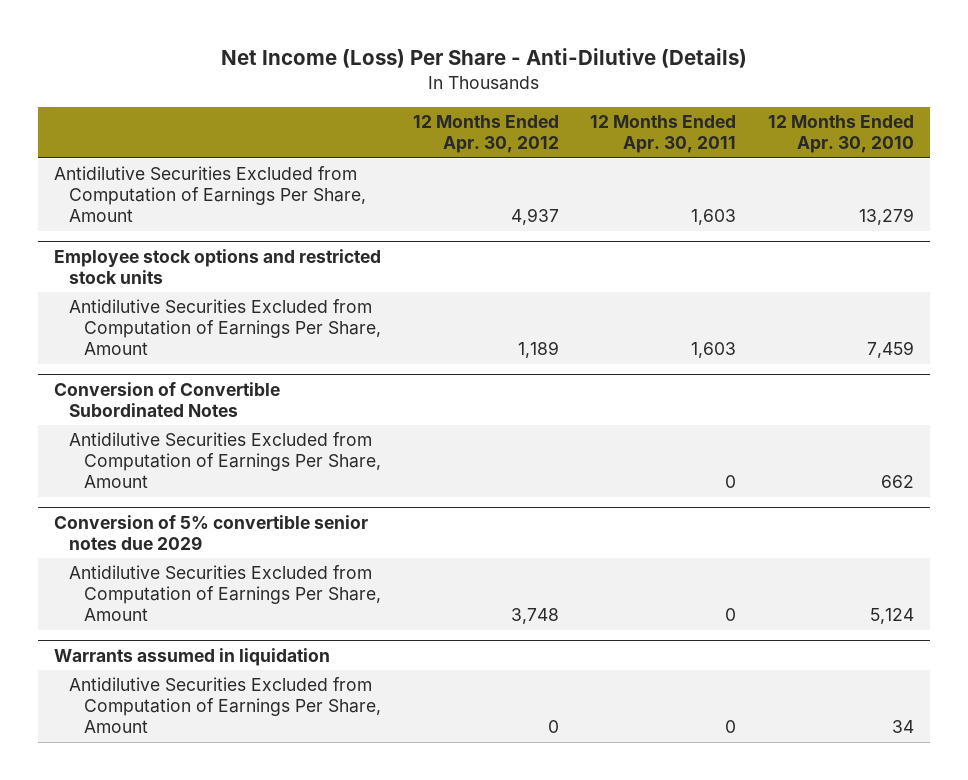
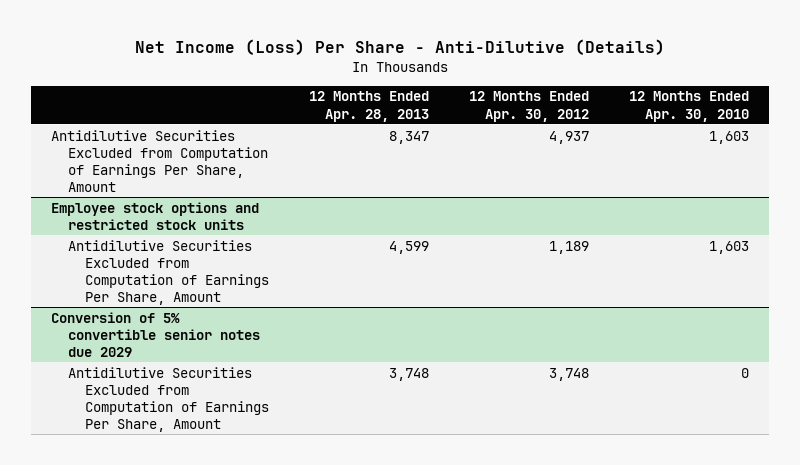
[590,115,737,154] 12 Months Ended Apr. 30, 2011 -> none
none -> [308,91,429,122] 12 Months Ended Apr. 28, 2013
[859,208,915,226] 13,279 -> [708,130,749,144] 1,603
[53,381,280,417] Conversion of Convertible Subordinated Notes -> none
[68,432,382,489] Antidilutive Securities Excluded from Computation of Earnings Per Share, Amount -> none
[867,341,915,359] 7,459 -> [708,240,749,254] 1,603
[53,647,330,666] Warrants assumed in liquidation -> none
[68,677,382,734] Antidilutive Securities Excluded from Computation of Earnings Per Share, Amount -> none
[870,608,915,625] 5,124 -> [740,367,749,378] 0

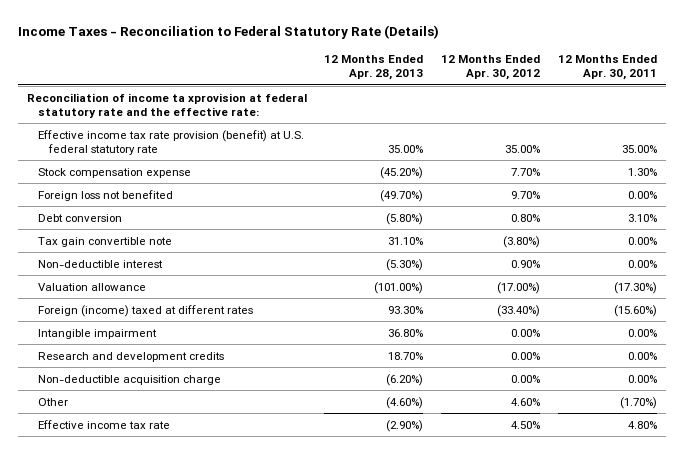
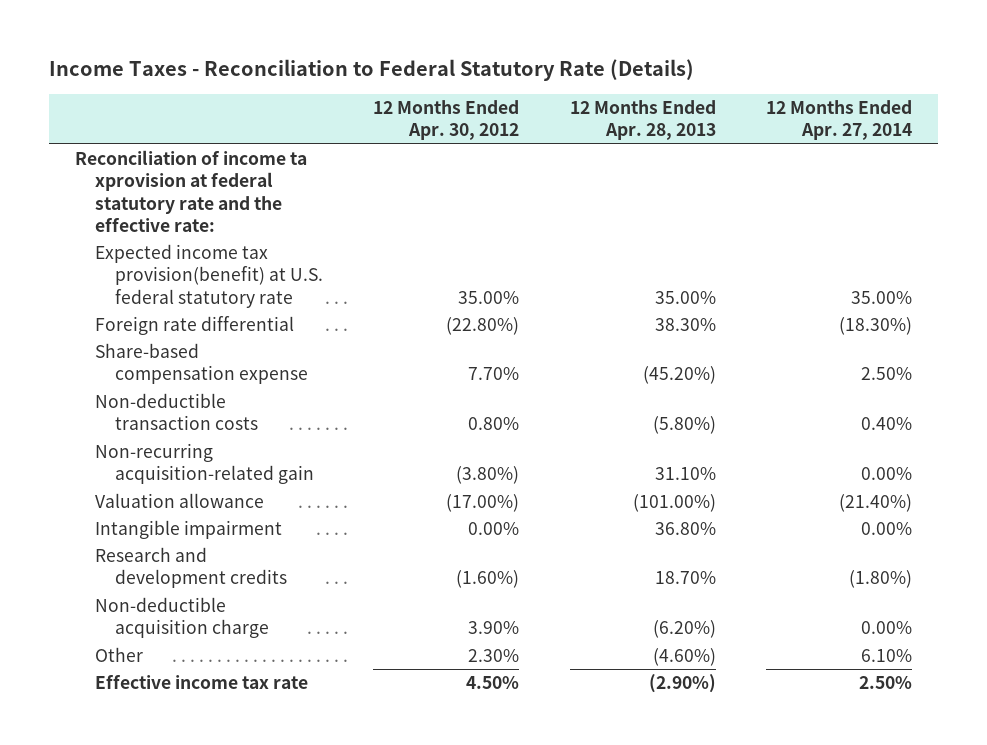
[558,55,658,81] 12 Months Ended Apr. 30, 2011 -> none
none -> [766,100,913,141] 12 Months Ended Apr. 27, 2014
[37,189,173,201] Foreign loss not benefited -> none
[37,259,163,268] Non-deductible interest -> none
[37,129,304,155] Effective income tax rate provision (benefit) at U.S. federal statutory rate -> [94,243,323,308] Expected income tax provision(benefit) at U.S. federal statutory rate
none -> [94,315,294,335] Foreign rate differential
[37,167,191,178] Stock compensation expense -> [94,342,308,385] Share-based compensation expense
[37,213,122,222] Debt conversion -> [94,392,258,431] Non-deductible transaction costs
[37,236,172,247] Tax gain convertible note -> [94,442,314,485] Non-recurring acquisition-related gain
[37,304,253,317] Foreign (income) taxed at different rates -> none
[511,351,541,360] 0.00% -> [456,570,520,589] (1.60%)
[511,374,541,383] 0.00% -> [468,621,520,635] 3.90%
[511,397,541,406] 4.60% -> [468,648,520,662] 2.30%

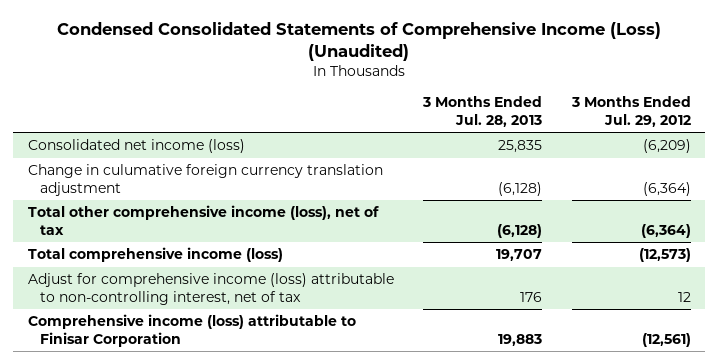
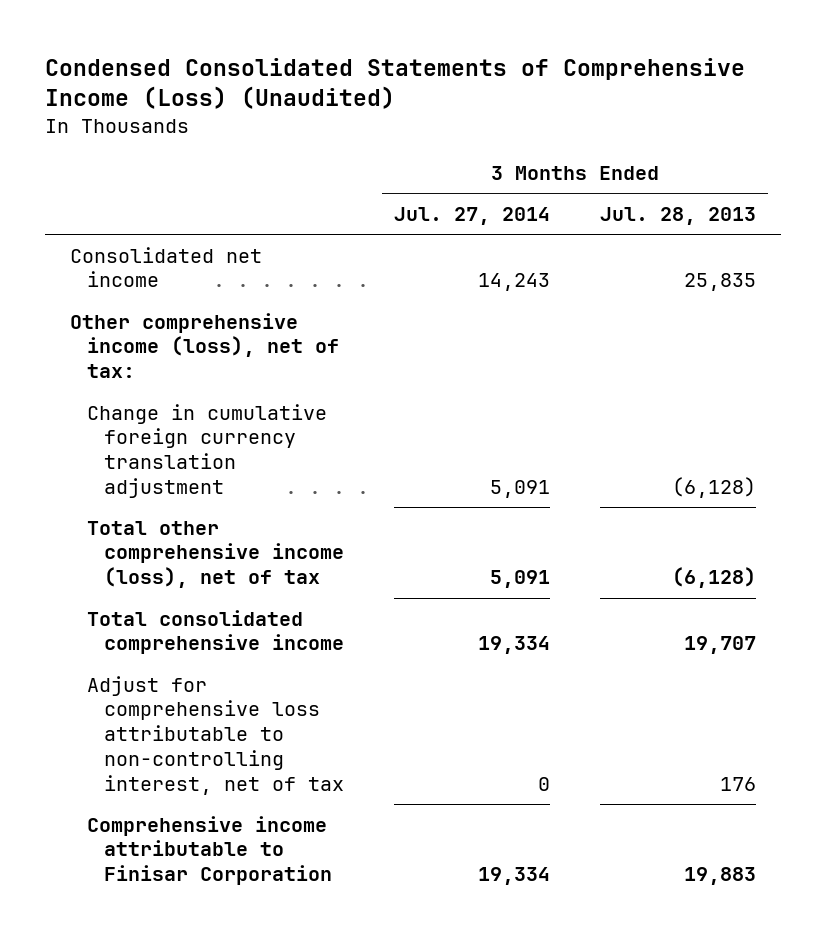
[570,96,691,128] 3 Months Ended Jul. 29, 2012 -> none
none -> [394,206,551,225] Jul. 27, 2014
[27,139,245,154] Consolidated net income (loss) -> [69,246,262,288] Consolidated net income
none -> [69,312,340,379] Other comprehensive income (loss), net of tax:
[27,164,383,196] Change in culumative foreign currency translation adjustment -> [87,403,328,499] Change in cumulative foreign currency translation adjustment
[27,247,283,263] Total comprehensive income (loss) -> [87,609,345,655] Total consolidated comprehensive income
[27,273,394,305] Adjust for comprehensive income (loss) attributable to non-controlling interest, net of tax -> [87,675,345,796] Adjust for comprehensive loss attributable to non-controlling interest, net of tax
[27,314,356,347] Comprehensive income (loss) attributable to Finisar Corporation -> [87,815,333,886] Comprehensive income attributable to Finisar Corporation

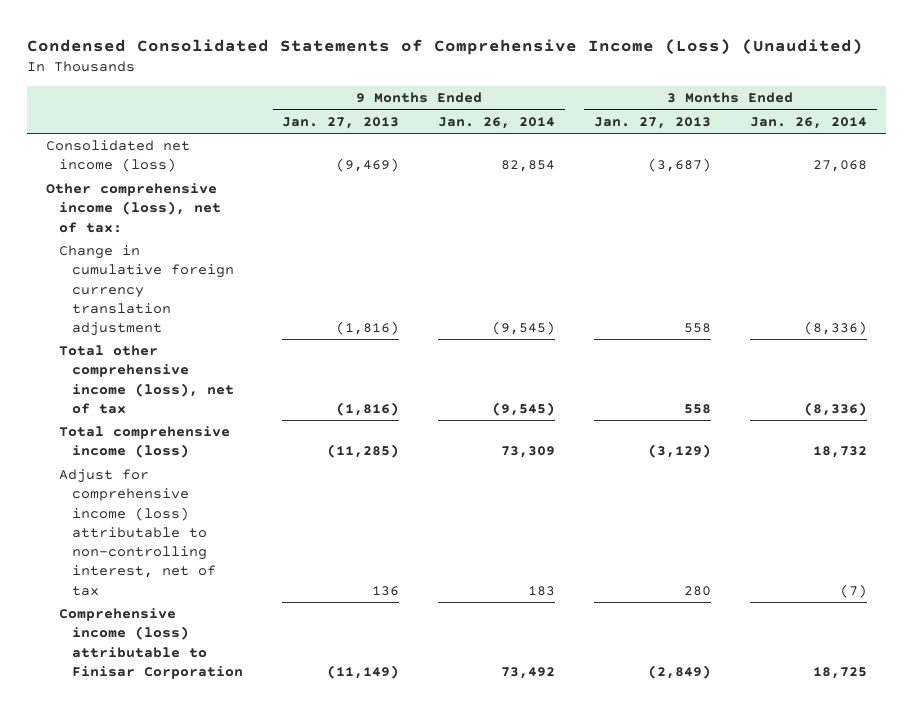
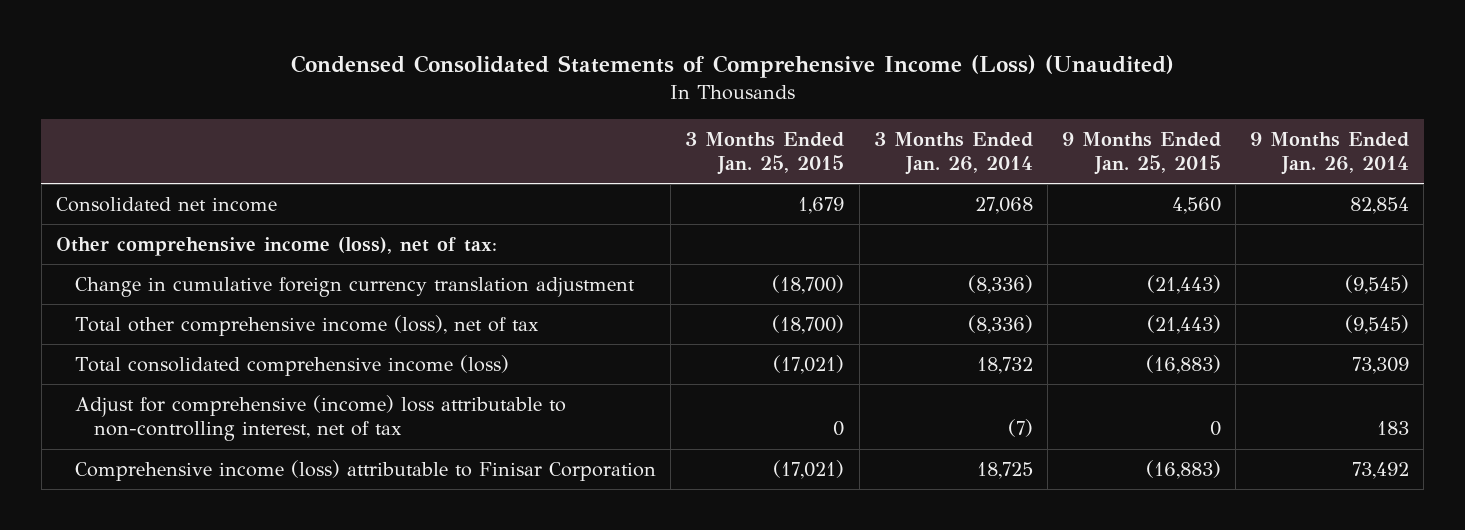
[282,116,400,129] Jan. 27, 2013 -> none
[594,116,712,129] Jan. 27, 2013 -> none
none -> [685,131,845,176] 3 Months Ended Jan. 25, 2015
none -> [1061,131,1221,176] 9 Months Ended Jan. 25, 2015
[46,140,191,173] Consolidated net income (loss) -> [56,196,278,212] Consolidated net income
[59,426,231,459] Total comprehensive income (loss) -> [75,354,510,376] Total consolidated comprehensive income (loss)
[59,469,217,596] Adjust for comprehensive income (loss) attributable to non-controlling interest, net of tax -> [75,394,567,442] Adjust for comprehensive (income) loss attributable to non-controlling interest, net of tax

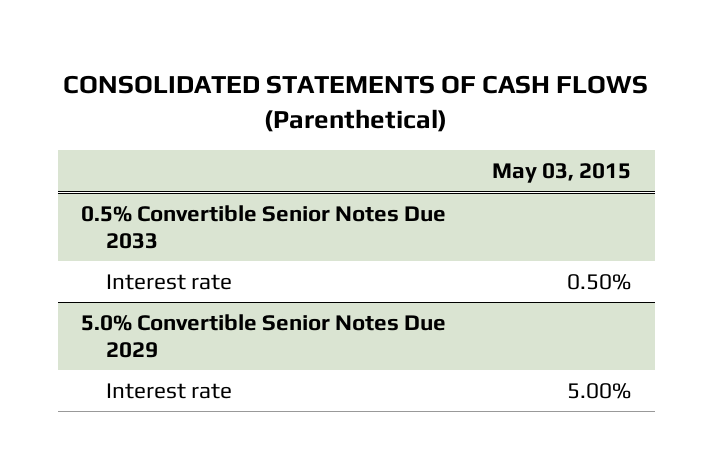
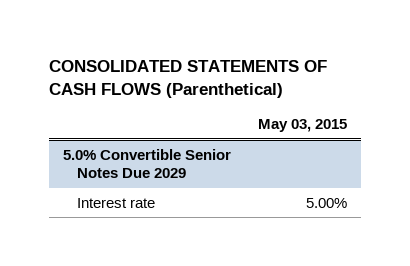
[80,205,446,249] 0.5% Convertible Senior Notes Due 2033 -> none
[106,274,233,291] Interest rate -> none

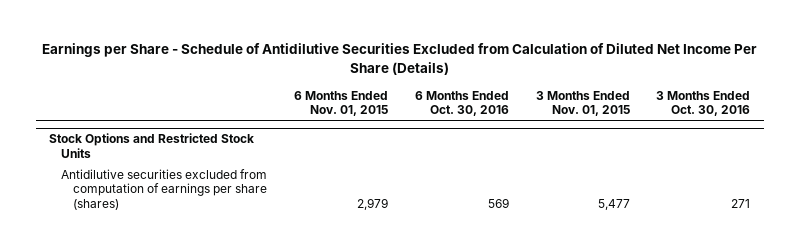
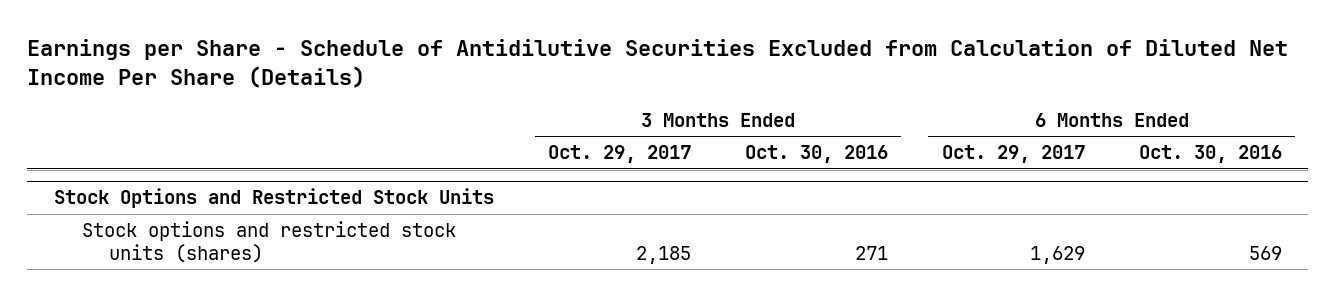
[294,90,389,117] 6 Months Ended Nov. 01, 2015 -> none
[535,90,630,117] 3 Months Ended Nov. 01, 2015 -> none
none -> [548,145,692,164] Oct. 29, 2017
none -> [941,145,1085,164] Oct. 29, 2017
[61,168,268,210] Antidilutive securities excluded from computation of earnings per share (shares) -> [81,220,456,263] Stock options and restricted stock units (shares)

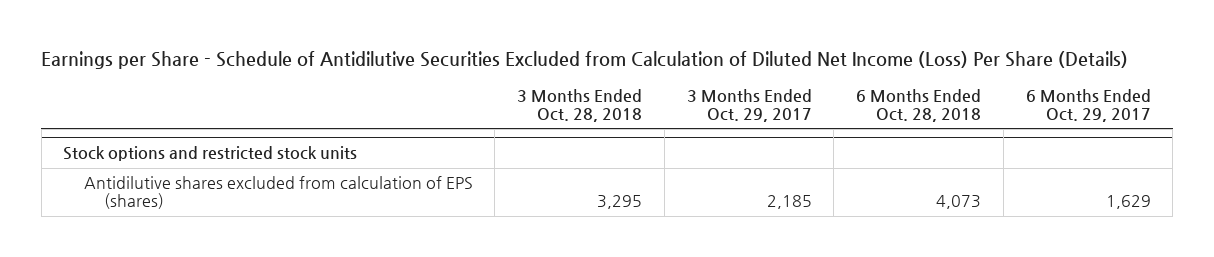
[27,39,1289,89] Earnings per Share - Schedule of Antidilutive Securities Excluded from Calculation of Diluted Net Income Per Share (Details) -> [41,51,1129,70] Earnings per Share - Schedule of Antidilutive Securities Excluded from Calculation of Diluted Net Income (Loss) Per Share (Details)
[744,145,888,164] Oct. 30, 2016 -> none
[1138,145,1282,164] Oct. 30, 2016 -> none
none -> [517,88,643,122] 3 Months Ended Oct. 28, 2018
none -> [856,88,982,122] 6 Months Ended Oct. 28, 2018
[54,188,495,209] Stock Options and Restricted Stock Units -> [63,146,358,162] Stock options and restricted stock units
[81,220,456,263] Stock options and restricted stock units (shares) -> [83,176,473,210] Antidilutive shares excluded from calculation of EPS (shares)

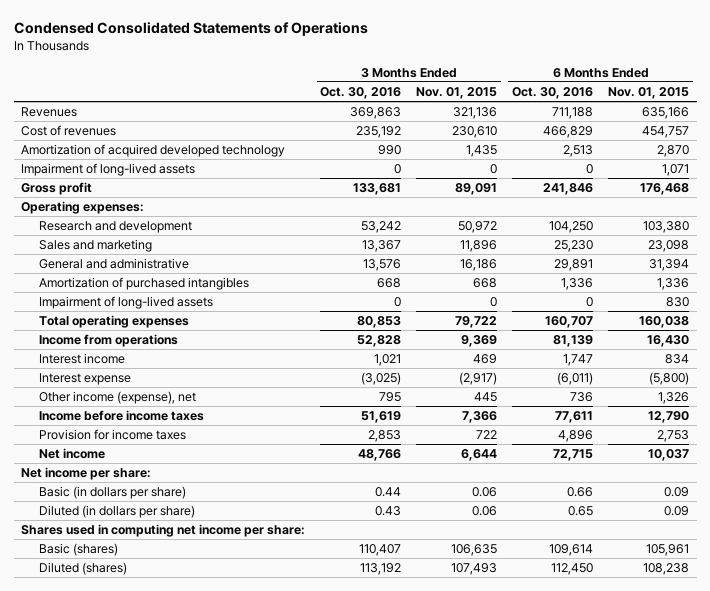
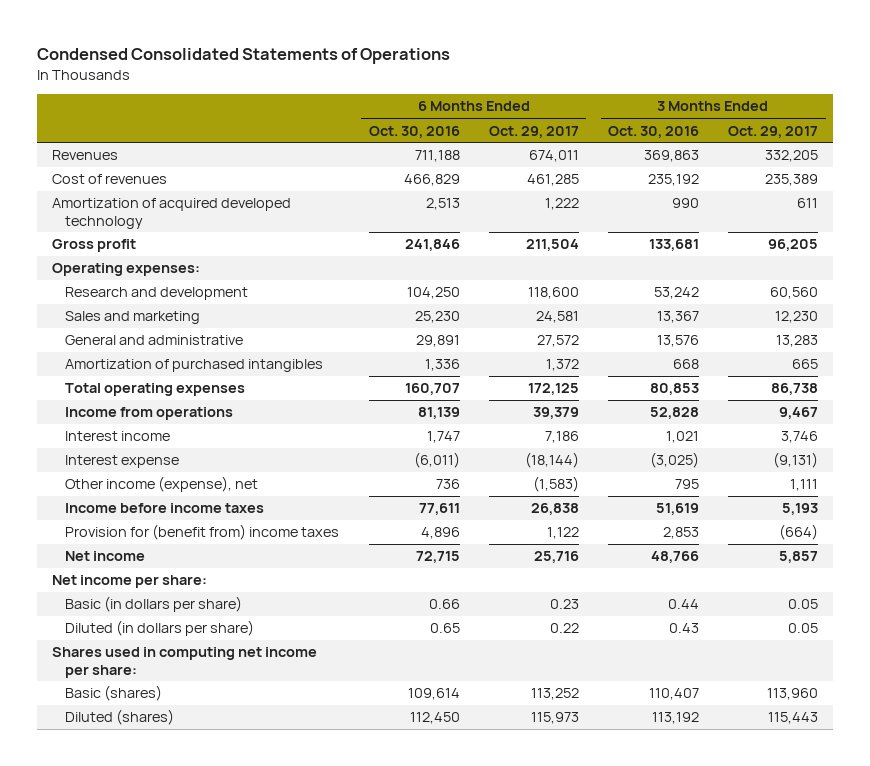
[416,86,498,99] Nov. 01, 2015 -> none
[608,86,690,99] Nov. 01, 2015 -> none
none -> [488,125,579,138] Oct. 29, 2017
none -> [728,125,819,138] Oct. 29, 2017
[21,163,196,177] Impairment of long-lived assets -> none
[39,296,214,310] Impairment of long-lived assets -> none
[39,429,187,441] Provision for income taxes -> [65,524,340,541] Provision for (benefit from) income taxes

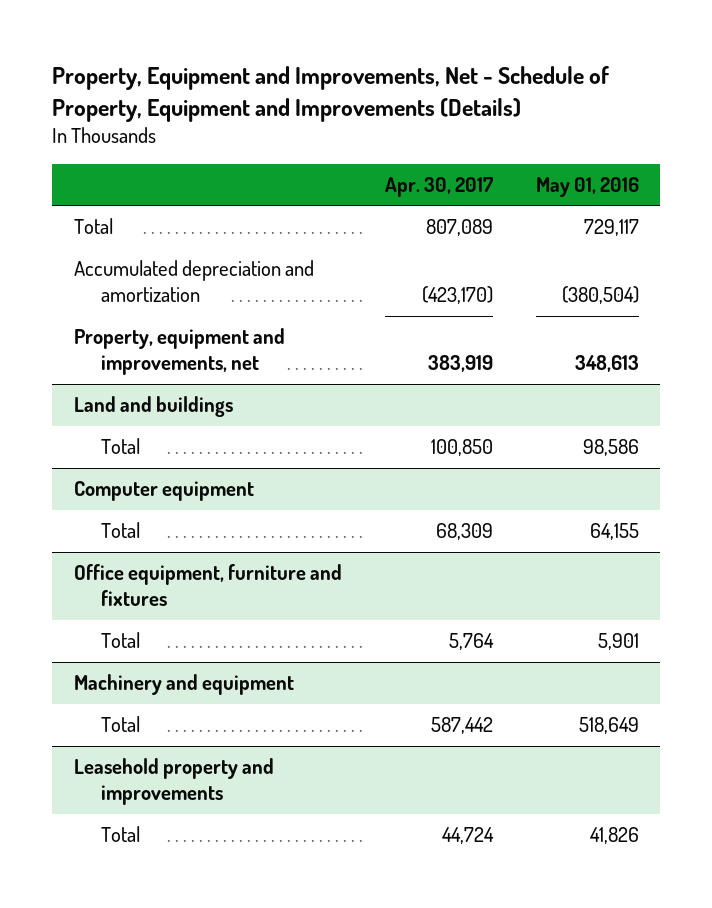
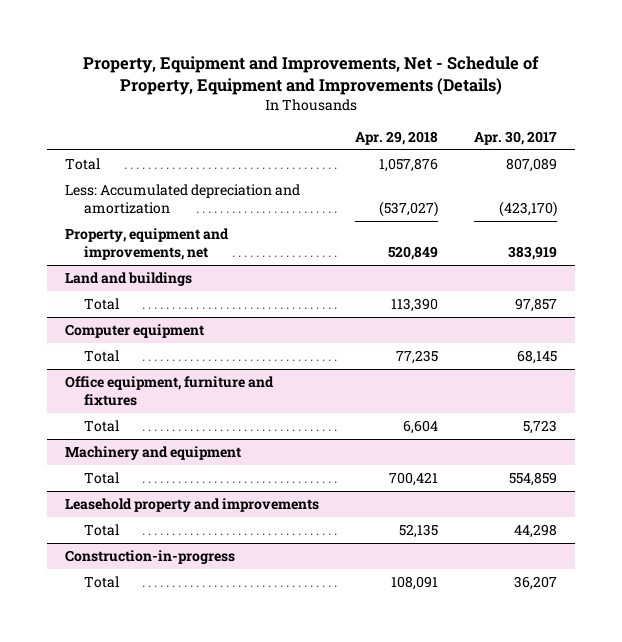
[535,176,639,197] May 01, 2016 -> none
none -> [354,130,438,145] Apr. 29, 2018
[73,260,314,303] Accumulated depreciation and amortization -> [64,184,300,215] Less: Accumulated depreciation and amortization
[430,439,493,457] 100,850 -> [515,298,558,313] 97,857
[435,523,493,541] 68,309 -> [517,350,558,365] 68,145
[448,633,494,651] 5,764 -> [523,420,558,435] 5,723
[430,717,493,735] 587,442 -> [509,472,558,487] 554,859
[441,827,494,845] 44,724 -> [514,524,558,539] 44,298
none -> [64,550,235,565] Construction-in-progress
none -> [83,576,119,589] Total

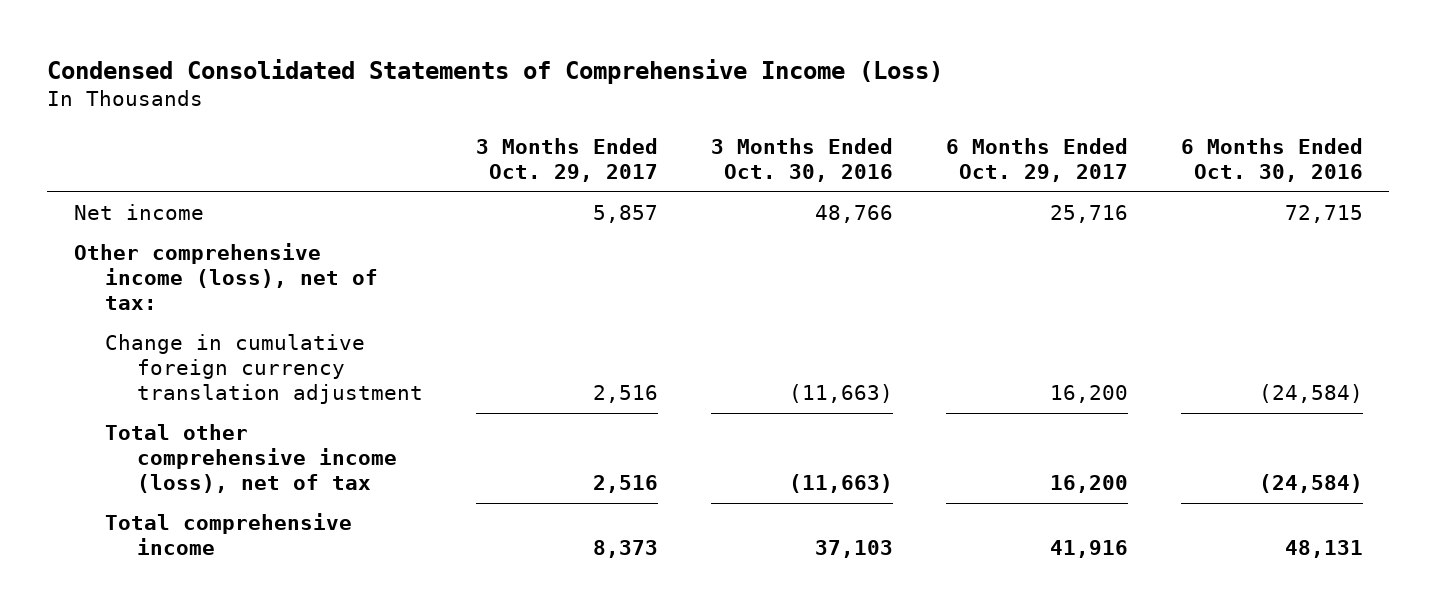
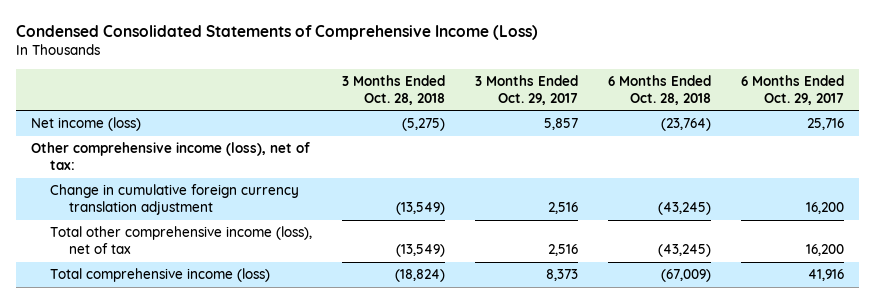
[710,138,893,183] 3 Months Ended Oct. 30, 2016 -> none
[1180,138,1363,183] 6 Months Ended Oct. 30, 2016 -> none
none -> [342,75,446,105] 3 Months Ended Oct. 28, 2018
none -> [608,75,712,105] 6 Months Ended Oct. 28, 2018
[73,204,204,221] Net income -> [31,117,142,132] Net income (loss)
[105,513,353,556] Total comprehensive income -> [50,268,271,283] Total comprehensive income (loss)

